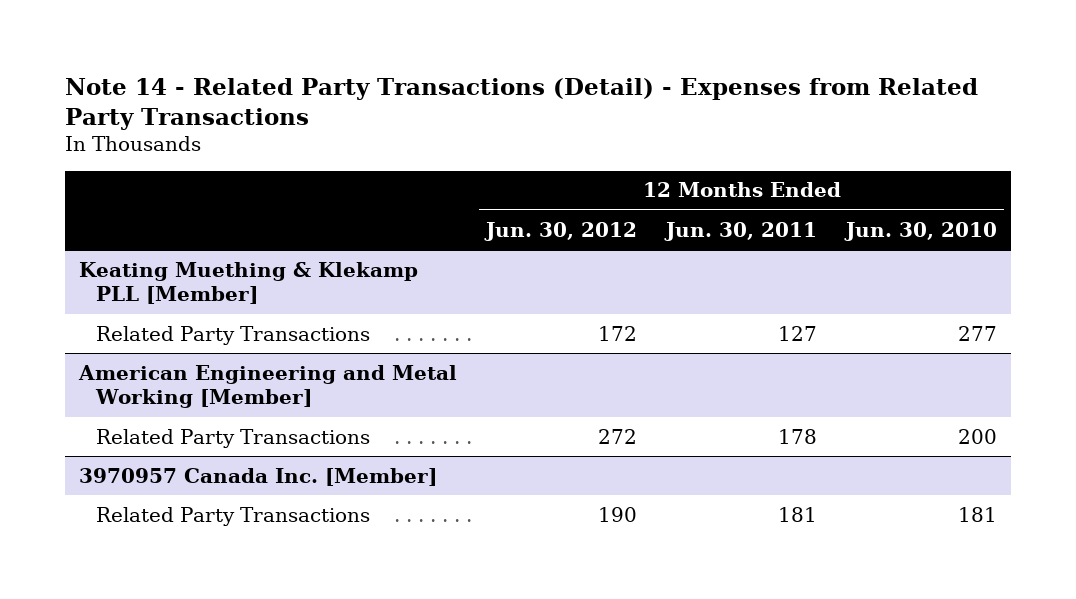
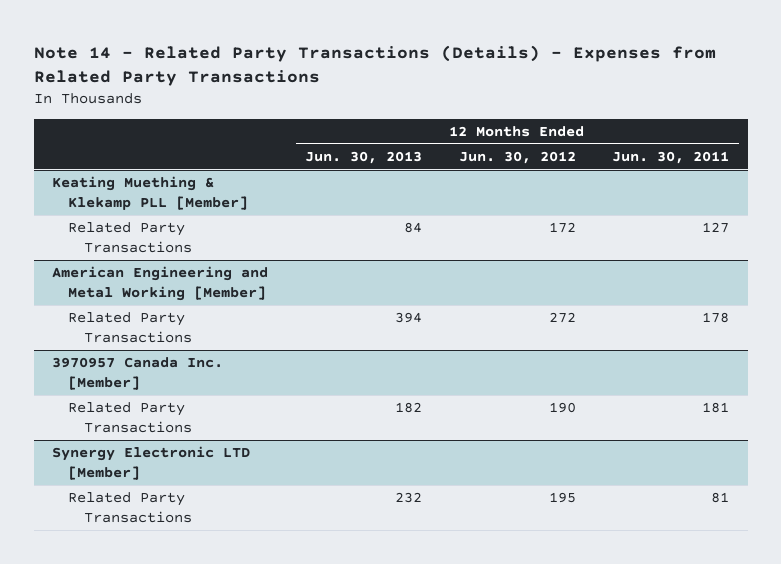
[64,78,978,131] Note 14 - Related Party Transactions (Detail) - Expenses from Related Party Transactions -> [33,44,716,87] Note 14 - Related Party Transactions (Details) - Expenses from Related Party Transactions
[843,221,997,241] Jun. 30, 2010 -> none
none -> [304,150,422,164] Jun. 30, 2013
none -> [51,446,250,481] Synergy Electronic LTD [Member]
none -> [68,492,193,524] Related Party Transactions

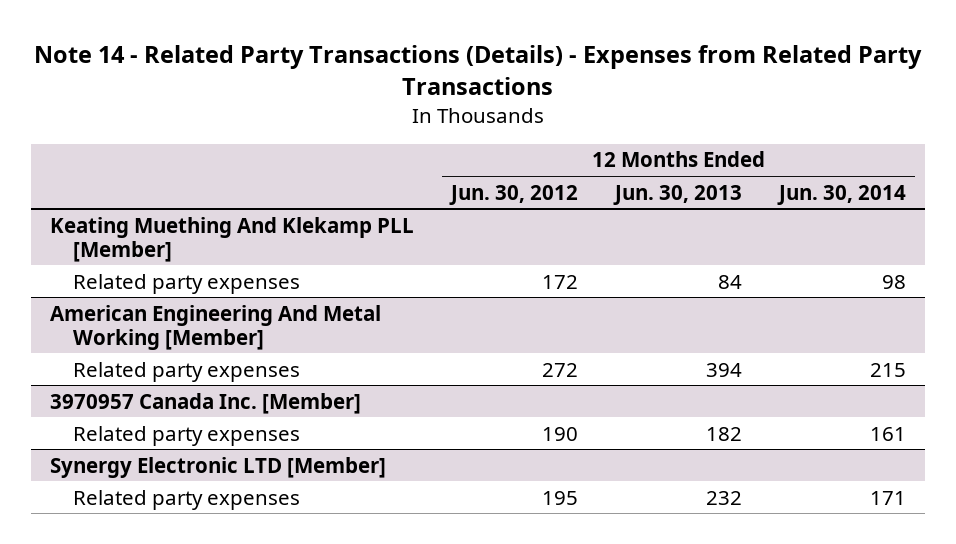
[612,150,730,164] Jun. 30, 2011 -> none
none -> [777,184,907,205] Jun. 30, 2014
[51,176,249,211] Keating Muething & Klekamp PLL [Member] -> [49,216,414,262] Keating Muething And Klekamp PLL [Member]
[68,222,193,254] Related Party Transactions -> [73,273,301,294] Related party expenses
[51,266,268,302] American Engineering and Metal Working [Member] -> [49,304,381,350] American Engineering And Metal Working [Member]
[68,312,193,344] Related Party Transactions -> [73,361,301,382] Related party expenses
[68,402,193,434] Related Party Transactions -> [73,425,301,446] Related party expenses
[68,492,193,524] Related Party Transactions -> [73,489,301,510] Related party expenses

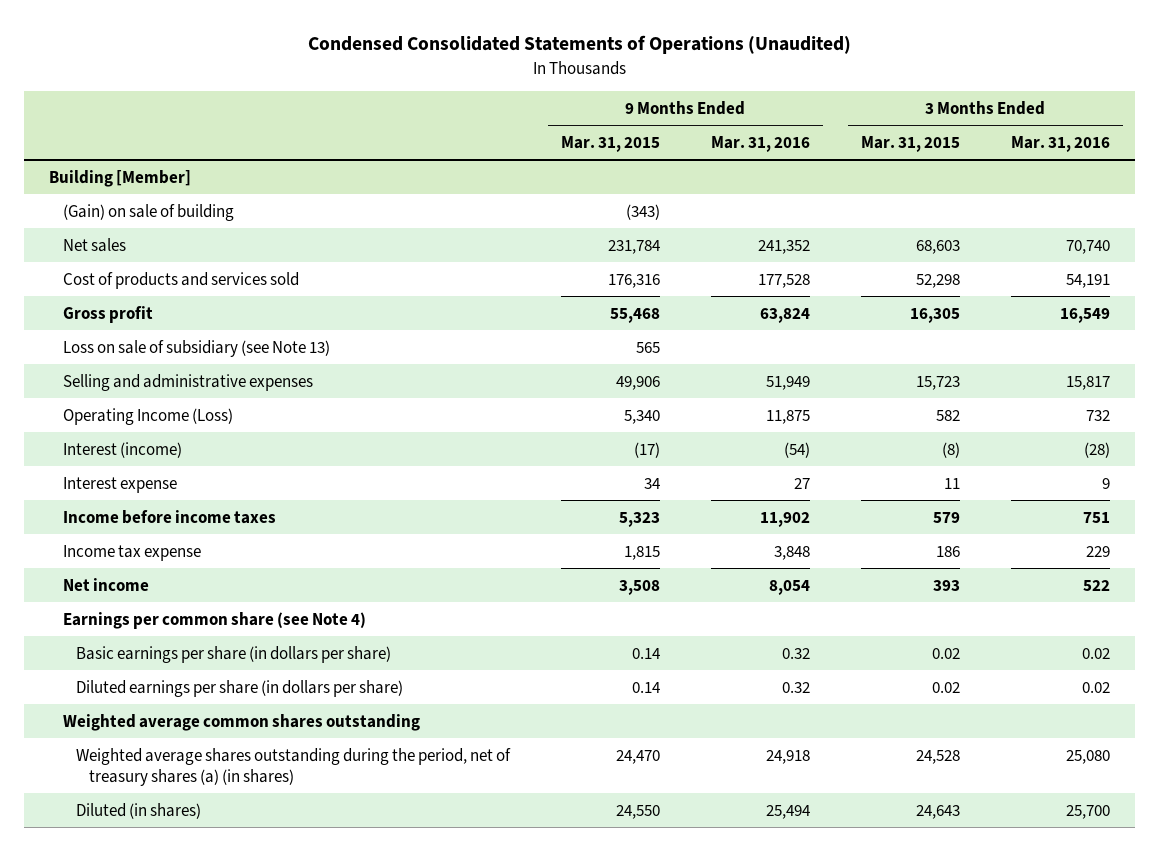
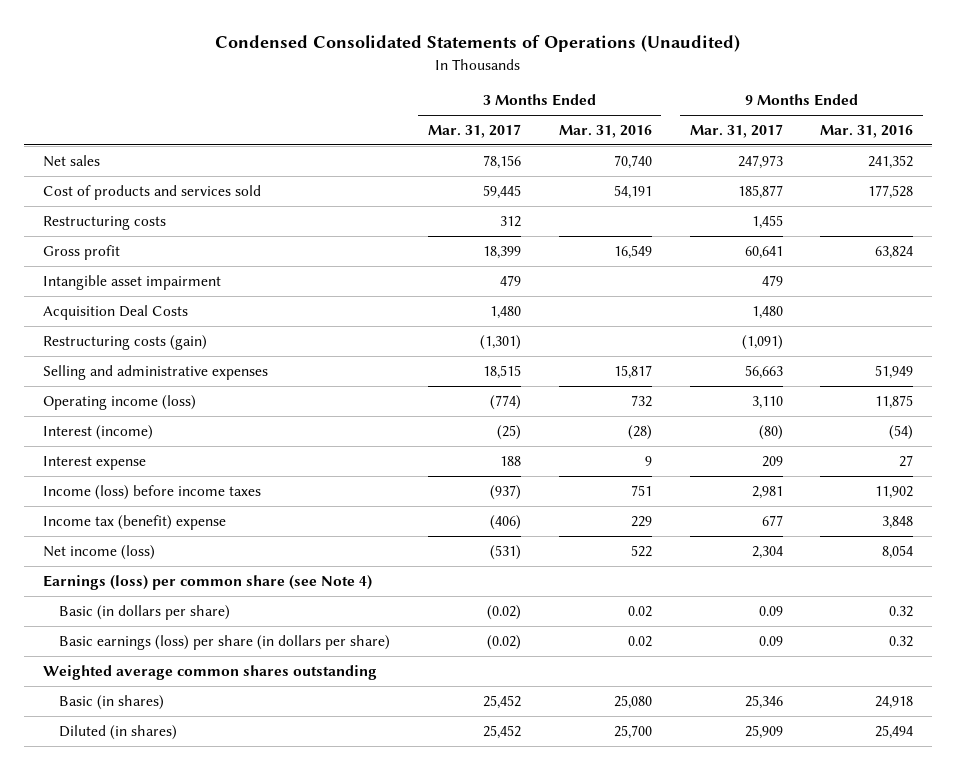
[560,135,660,152] Mar. 31, 2015 -> none
[860,135,960,152] Mar. 31, 2015 -> none
none -> [427,124,521,139] Mar. 31, 2017
none -> [689,124,783,139] Mar. 31, 2017
[49,169,192,187] Building [Member] -> none
[62,203,234,221] (Gain) on sale of building -> none
none -> [43,215,167,230] Restructuring costs
[62,339,330,357] Loss on sale of subsidiary (see Note 13) -> none
none -> [43,274,222,290] Intangible asset impairment
none -> [43,304,189,320] Acquisition Deal Costs
none -> [43,334,208,350] Restructuring costs (gain)
[62,407,233,425] Operating Income (Loss) -> [43,394,197,410] Operating income (loss)
[62,509,276,524] Income before income taxes -> [43,484,262,500] Income (loss) before income taxes
[62,544,201,561] Income tax expense -> [43,514,227,530] Income tax (benefit) expense
[62,577,149,591] Net income -> [43,544,156,560] Net income (loss)
[62,611,366,629] Earnings per common share (see Note 4) -> [43,574,373,590] Earnings (loss) per common share (see Note 4)
[75,645,391,663] Basic earnings per share (in dollars per share) -> [58,604,230,620] Basic (in dollars per share)
[75,679,403,697] Diluted earnings per share (in dollars per share) -> [58,634,390,650] Basic earnings (loss) per share (in dollars per share)
[75,747,511,786] Weighted average shares outstanding during the period, net of treasury shares (a) (in shares) -> [58,694,164,710] Basic (in shares)

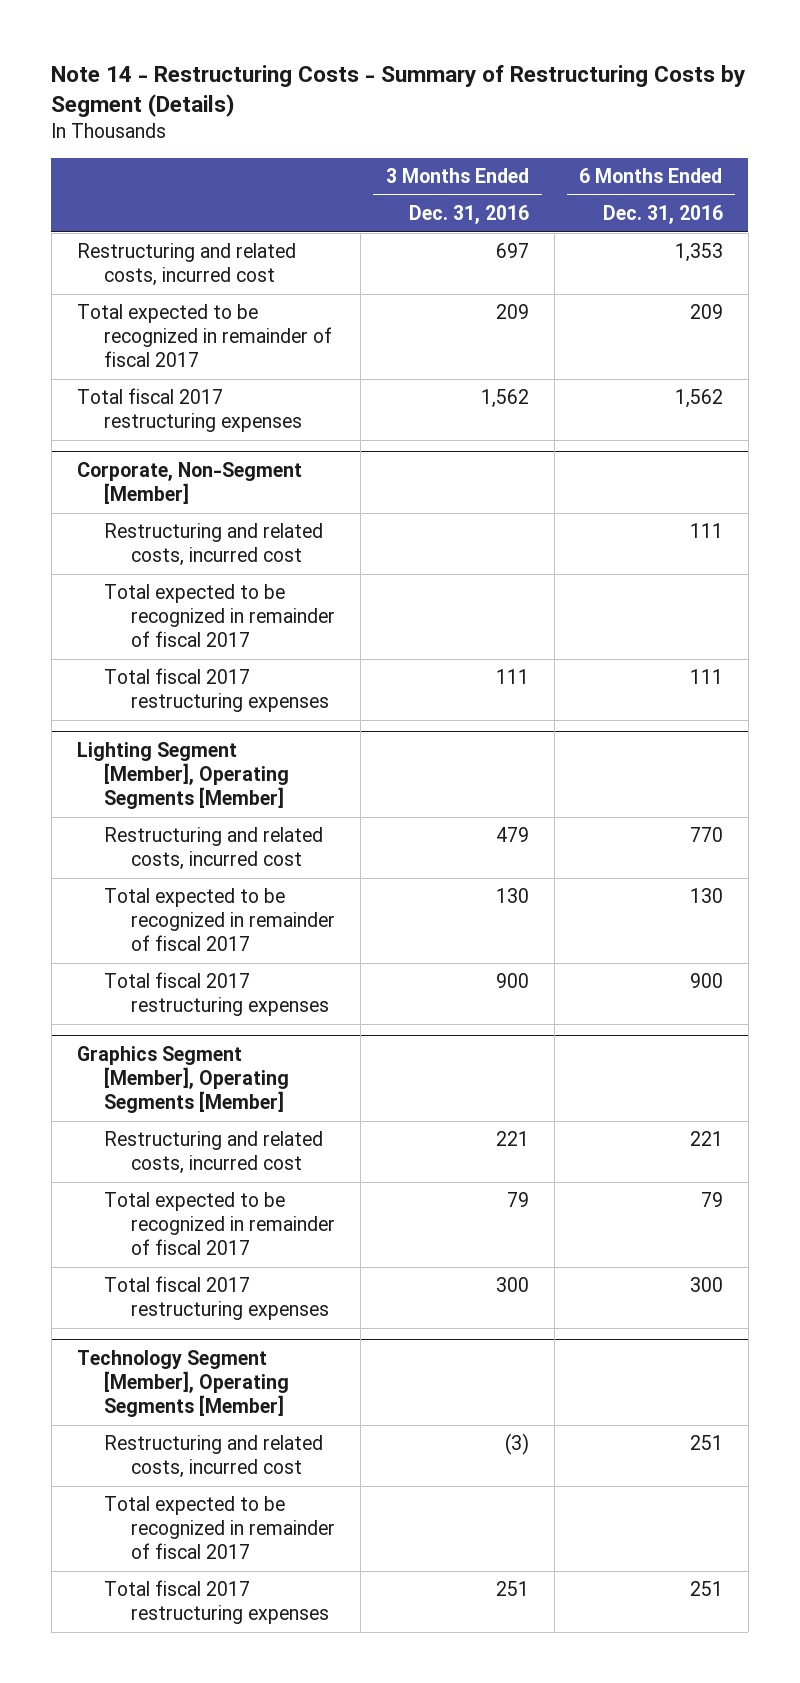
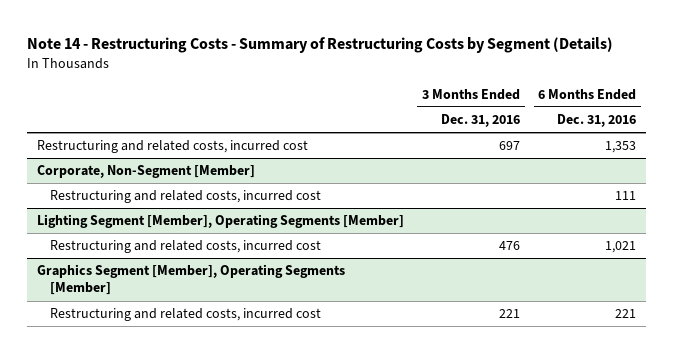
[76,304,333,368] Total expected to be recognized in remainder of fiscal 2017 -> none
[76,388,303,433] Total fiscal 2017 restructuring expenses -> none
[104,584,336,648] Total expected to be recognized in remainder of fiscal 2017 -> none
[104,668,330,713] Total fiscal 2017 restructuring expenses -> none
[104,888,336,952] Total expected to be recognized in remainder of fiscal 2017 -> none
[104,972,330,1017] Total fiscal 2017 restructuring expenses -> none
[496,827,530,843] 479 -> [499,241,521,251] 476
[689,827,723,843] 770 -> [605,241,637,254] 1,021
[104,1192,336,1256] Total expected to be recognized in remainder of fiscal 2017 -> none
[104,1276,330,1321] Total fiscal 2017 restructuring expenses -> none
[76,1350,290,1418] Technology Segment [Member], Operating Segments [Member] -> none
[104,1435,324,1479] Restructuring and related costs, incurred cost -> none
[104,1496,336,1560] Total expected to be recognized in remainder of fiscal 2017 -> none
[104,1580,330,1625] Total fiscal 2017 restructuring expenses -> none

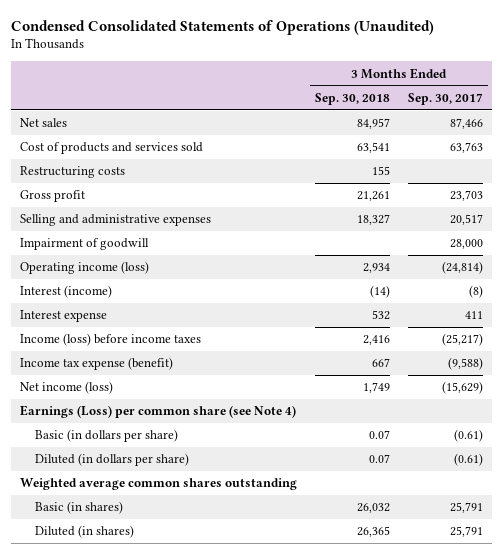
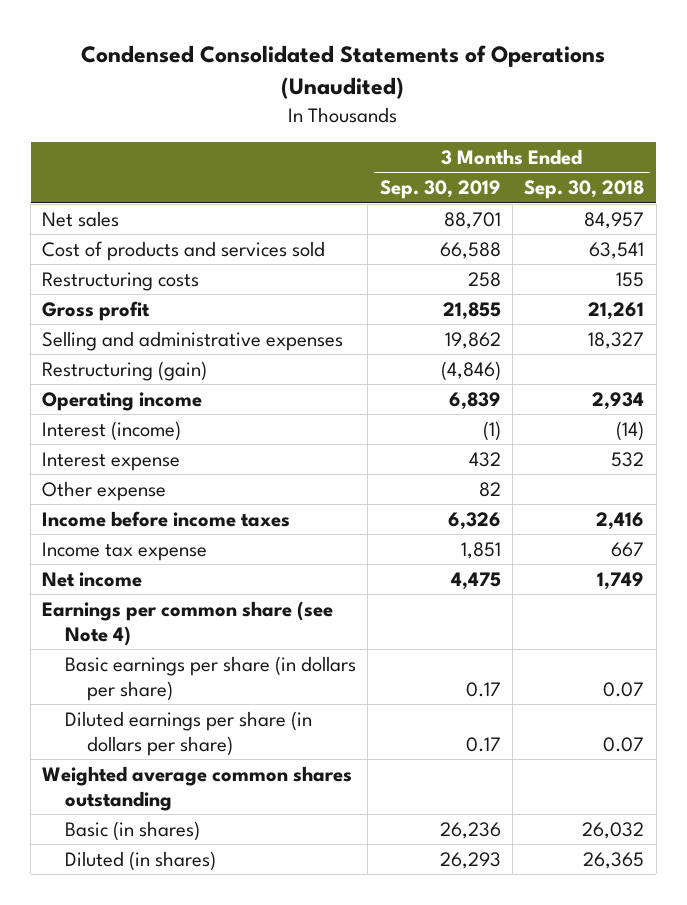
[408,92,484,105] Sep. 30, 2017 -> none
none -> [379,180,501,200] Sep. 30, 2019
[19,238,149,251] Impairment of goodwill -> none
none -> [42,360,208,381] Restructuring (gain)
[19,261,149,275] Operating income (loss) -> [42,391,203,411] Operating income
none -> [42,480,167,501] Other expense
[19,333,201,347] Income (loss) before income taxes -> [42,510,291,527] Income before income taxes
[19,357,173,371] Income tax expense (benefit) -> [42,541,208,561] Income tax expense
[19,381,113,395] Net income (loss) -> [42,571,143,587] Net income
[19,405,296,419] Earnings (Loss) per common share (see Note 4) -> [42,600,334,646] Earnings per common share (see Note 4)
[35,429,179,443] Basic (in dollars per share) -> [64,655,356,701] Basic earnings per share (in dollars per share)
[35,453,190,467] Diluted (in dollars per share) -> [64,710,312,756] Diluted earnings per share (in dollars per share)

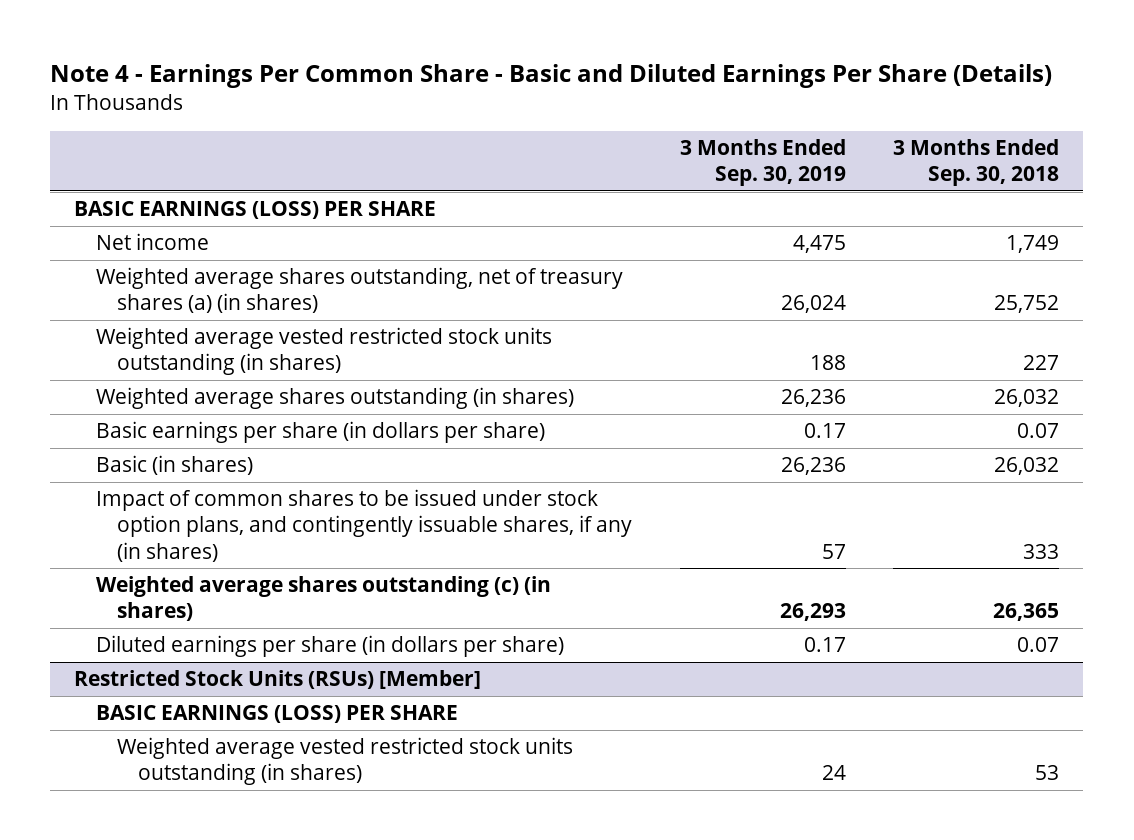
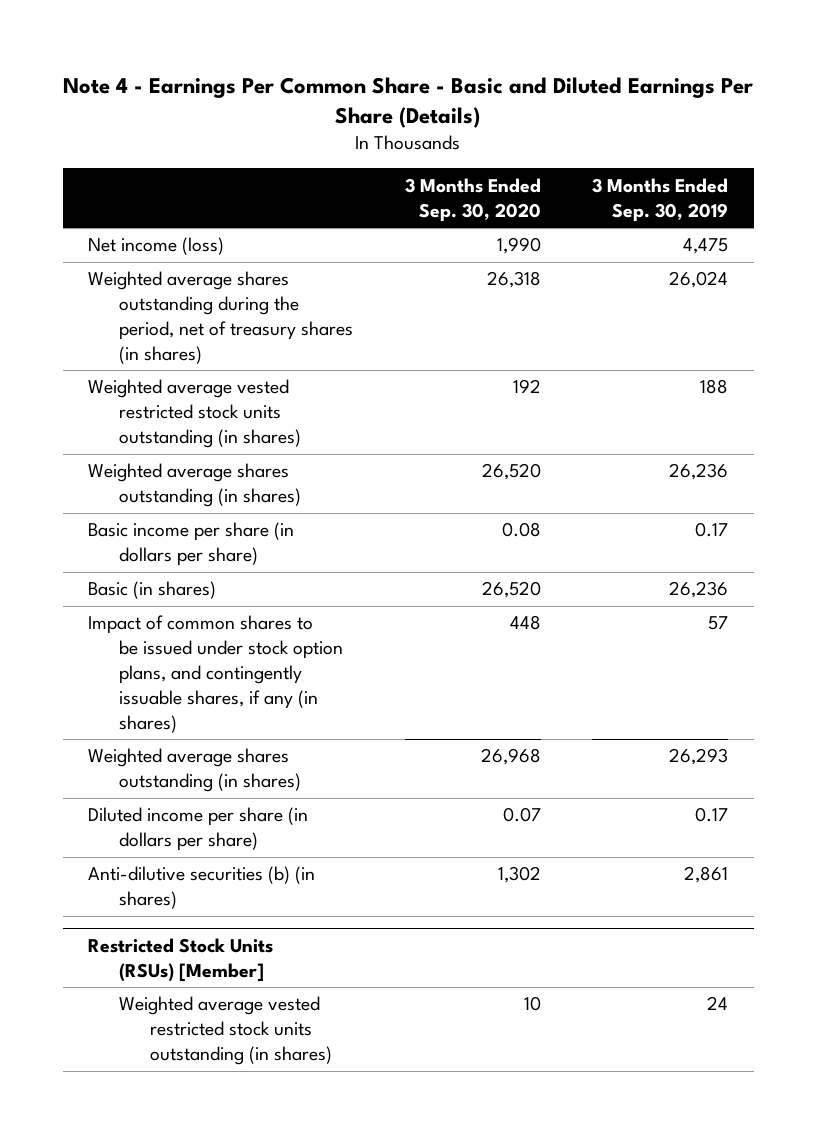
[893,139,1060,187] 3 Months Ended Sep. 30, 2018 -> none
none -> [404,177,541,222] 3 Months Ended Sep. 30, 2020
[74,201,437,220] BASIC EARNINGS (LOSS) PER SHARE -> none
[95,233,209,251] Net income -> [88,237,225,256] Net income (loss)
[95,267,623,314] Weighted average shares outstanding, net of treasury shares (a) (in shares) -> [88,271,353,364] Weighted average shares outstanding during the period, net of treasury shares (in shares)
[95,421,545,444] Basic earnings per share (in dollars per share) -> [88,522,295,567] Basic income per share (in dollars per share)
[95,576,551,622] Weighted average shares outstanding (c) (in shares) -> [88,748,301,793] Weighted average shares outstanding (in shares)
[95,635,564,658] Diluted earnings per share (in dollars per share) -> [88,807,309,852] Diluted income per share (in dollars per share)
none -> [88,866,316,910] Anti-dilutive securities (b) (in shares)
[95,705,458,724] BASIC EARNINGS (LOSS) PER SHARE -> none

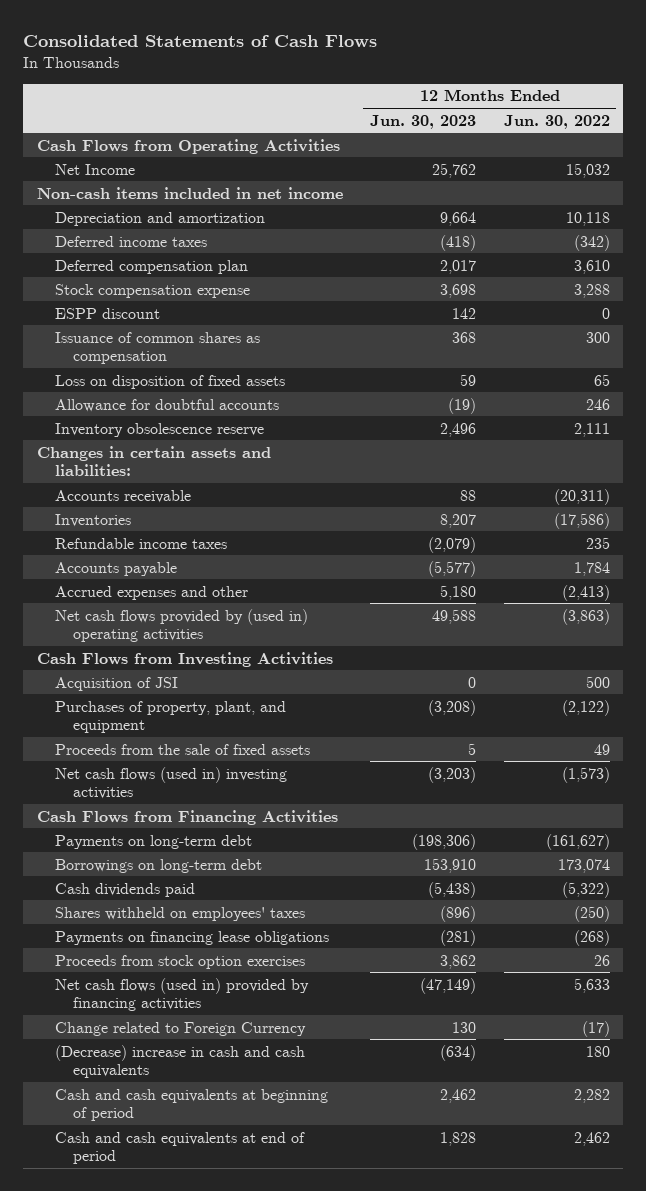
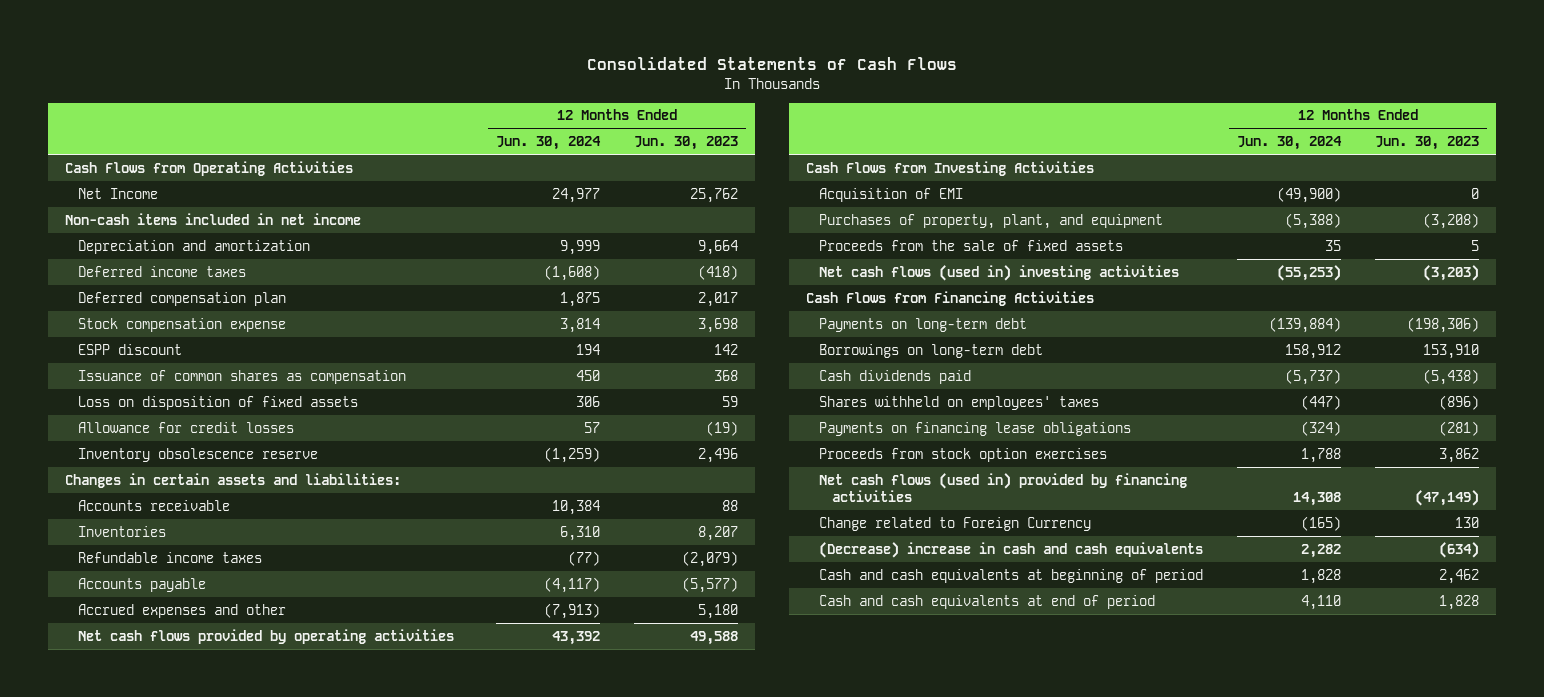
[503,114,610,129] Jun. 30, 2022 -> none
none -> [496,136,602,151] Jun. 30, 2024
[54,398,279,412] Allowance for doubtful accounts -> [78,421,295,433] Allowance for credit losses
[54,608,308,643] Net cash flows provided by (used in) operating activities -> [78,628,455,644] Net cash flows provided by operating activities
[54,676,178,691] Acquisition of JSI -> [819,187,964,202] Acquisition of EMI

